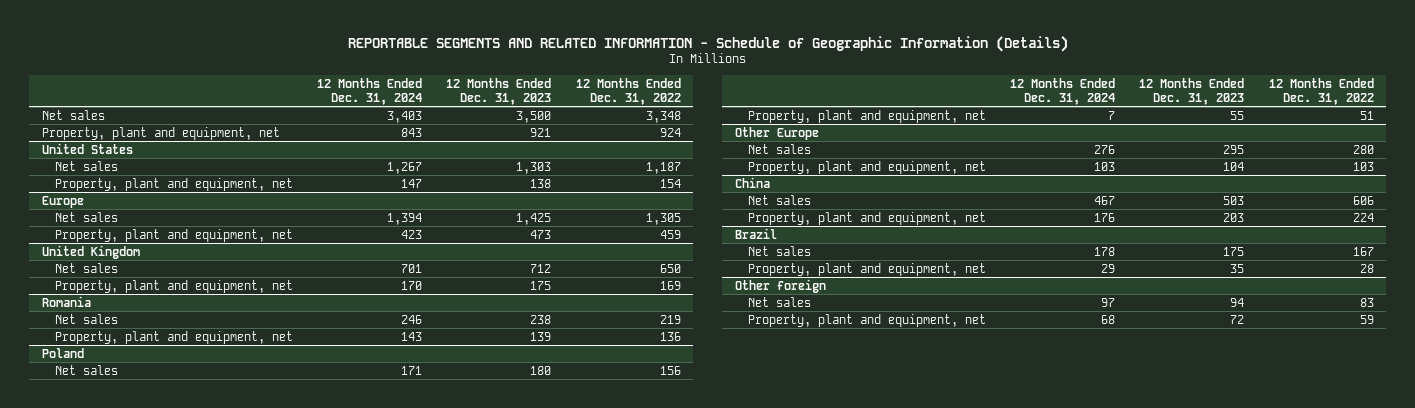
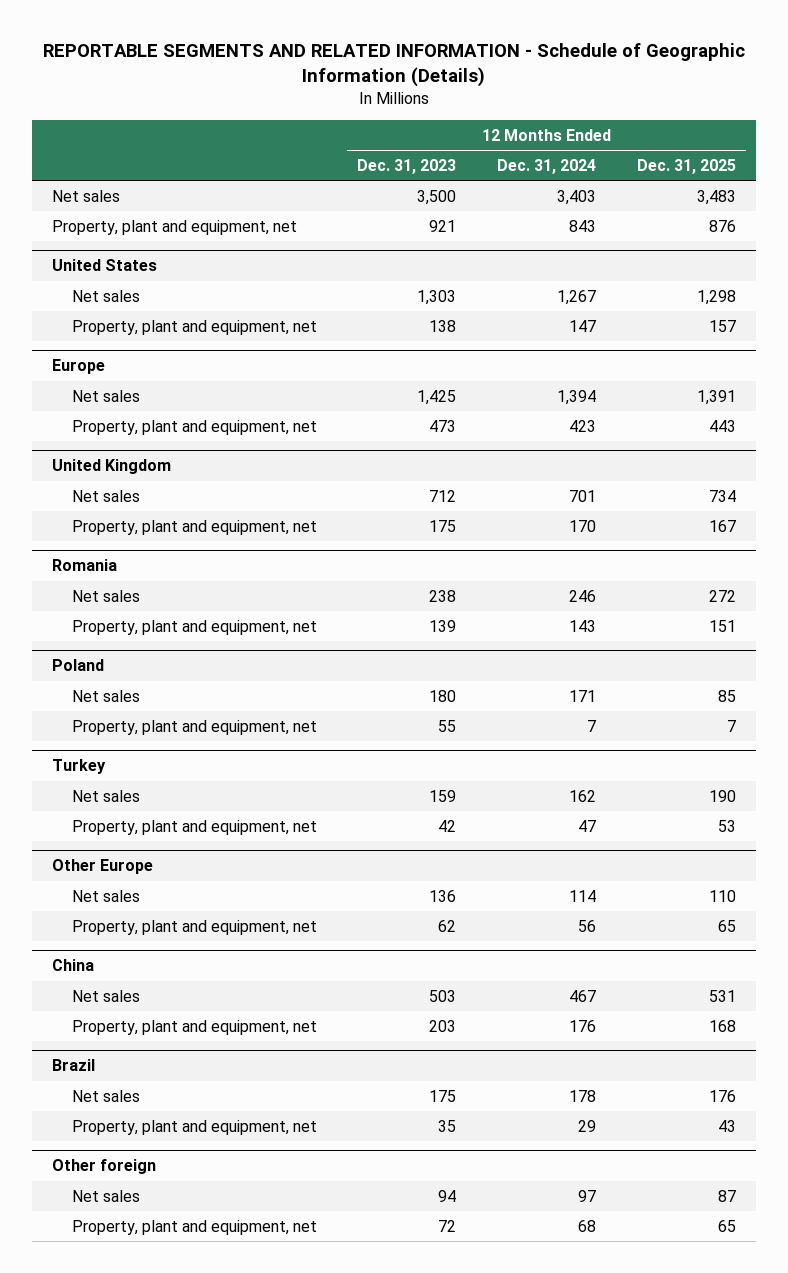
[575,77,681,105] 12 Months Ended Dec. 31, 2022 -> none
none -> [636,158,736,174] Dec. 31, 2025
none -> [52,759,107,775] Turkey
none -> [71,789,140,802] Net sales
none -> [71,819,317,835] Property, plant and equipment, net
[1093,144,1115,154] 276 -> [569,889,597,902] 114
[1223,144,1245,154] 295 -> [429,889,457,902] 136
[1093,161,1115,171] 103 -> [578,919,597,932] 56
[1223,161,1245,171] 104 -> [438,919,457,932] 62

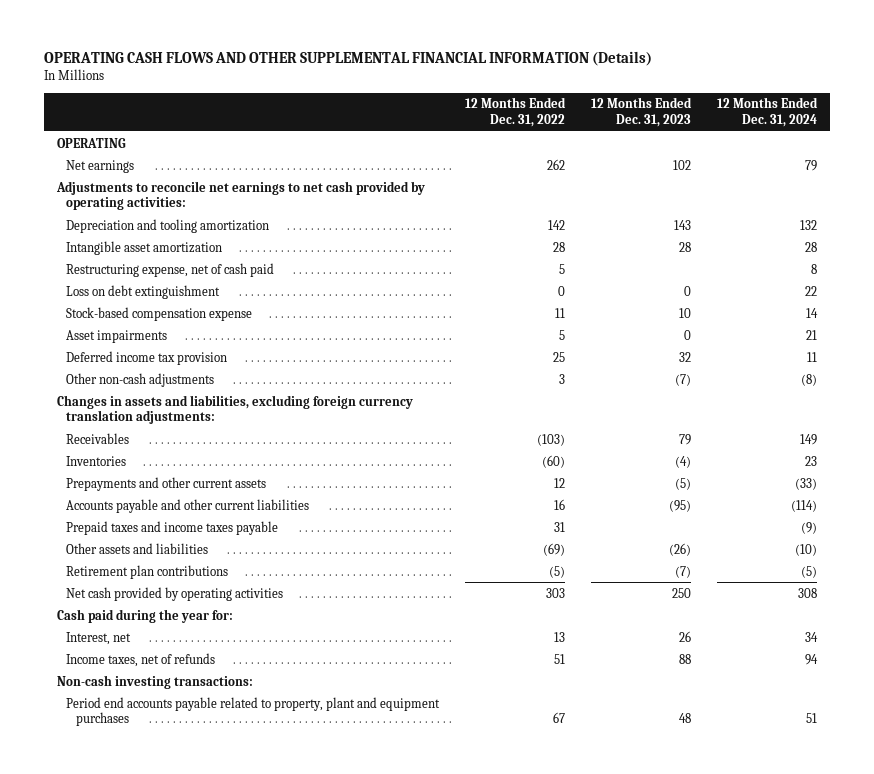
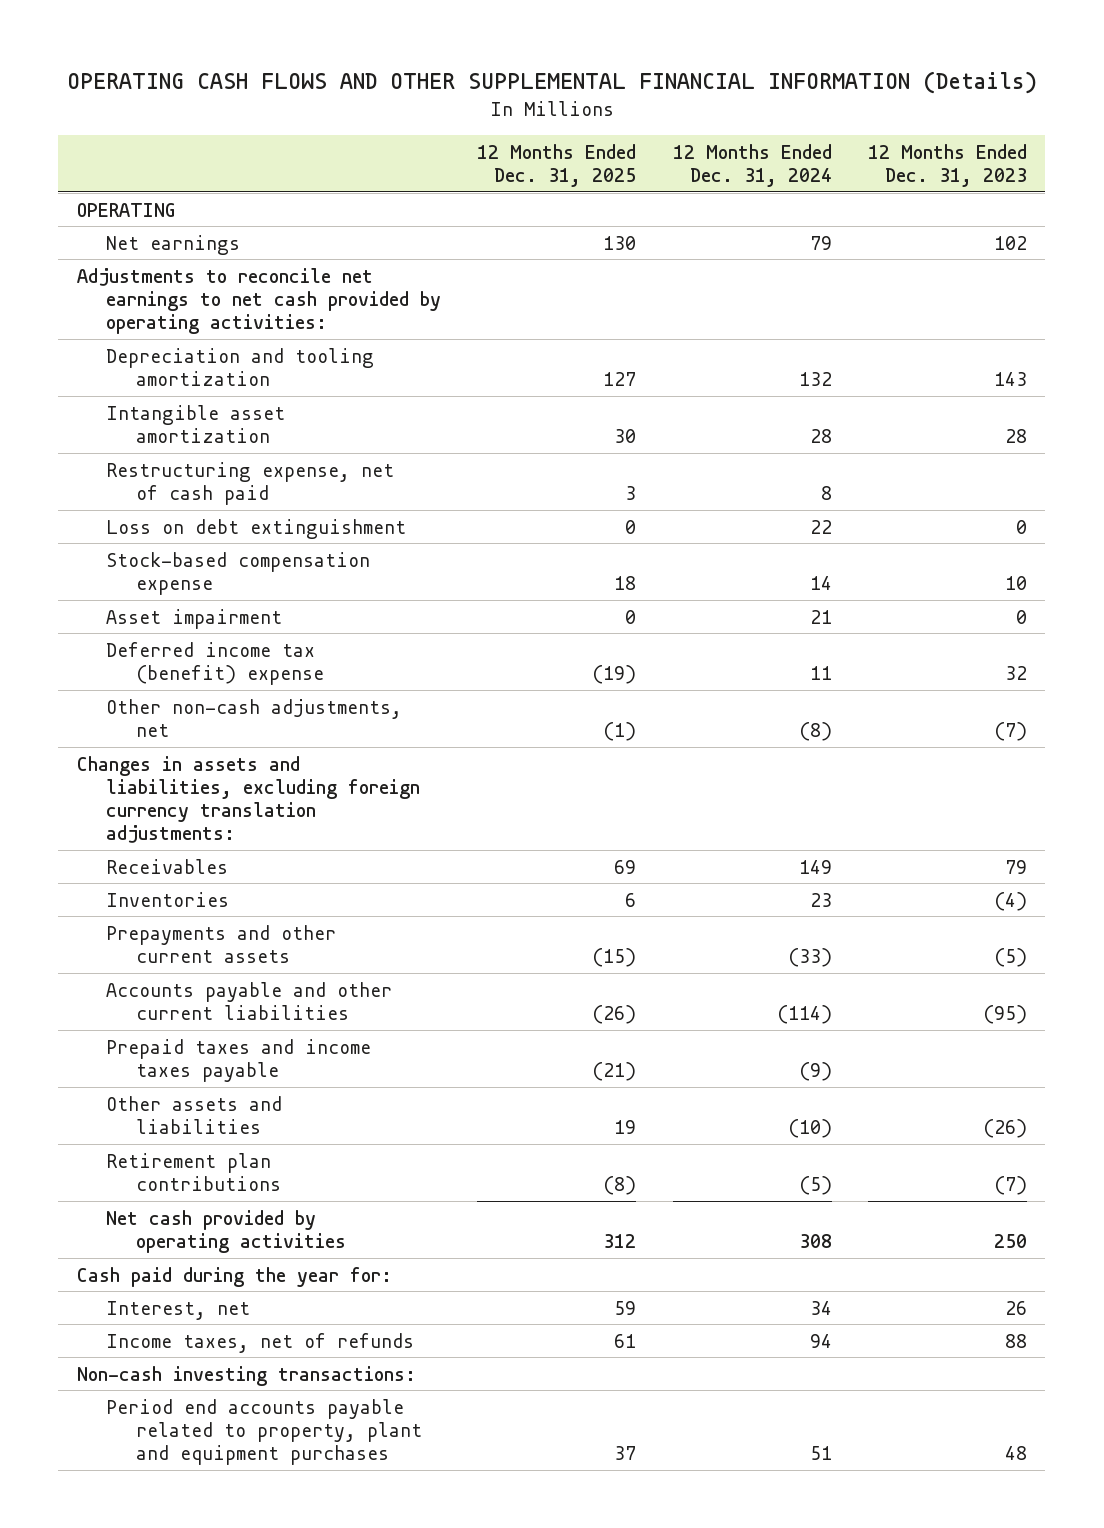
[465,97,567,127] 12 Months Ended Dec. 31, 2022 -> none
none -> [477,143,637,187] 12 Months Ended Dec. 31, 2025
[66,329,168,343] Asset impairments -> [106,608,283,629] Asset impairment
[66,350,228,365] Deferred income tax provision -> [106,641,324,685] Deferred income tax (benefit) expense
[66,372,215,387] Other non-cash adjustments -> [106,698,403,737] Other non-cash adjustments, net

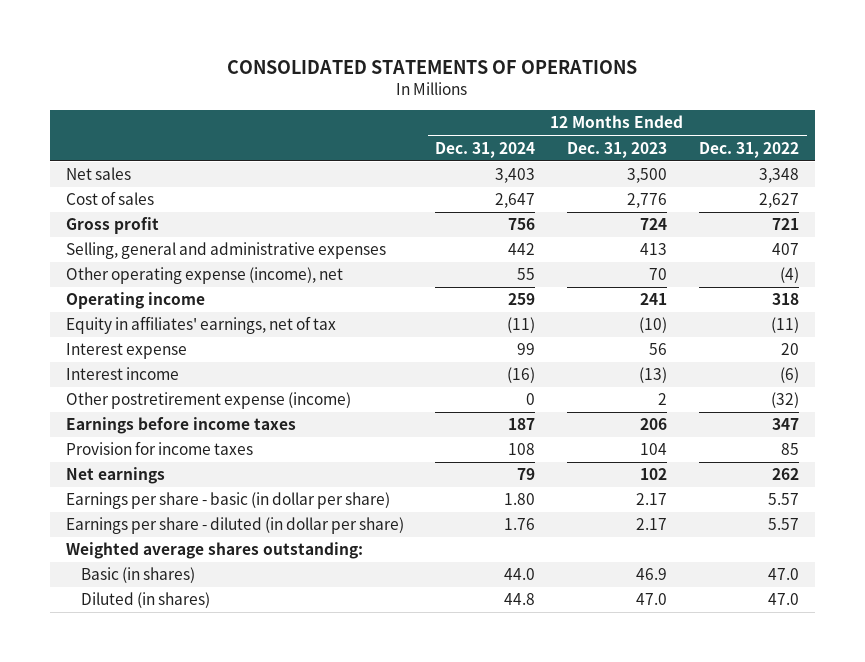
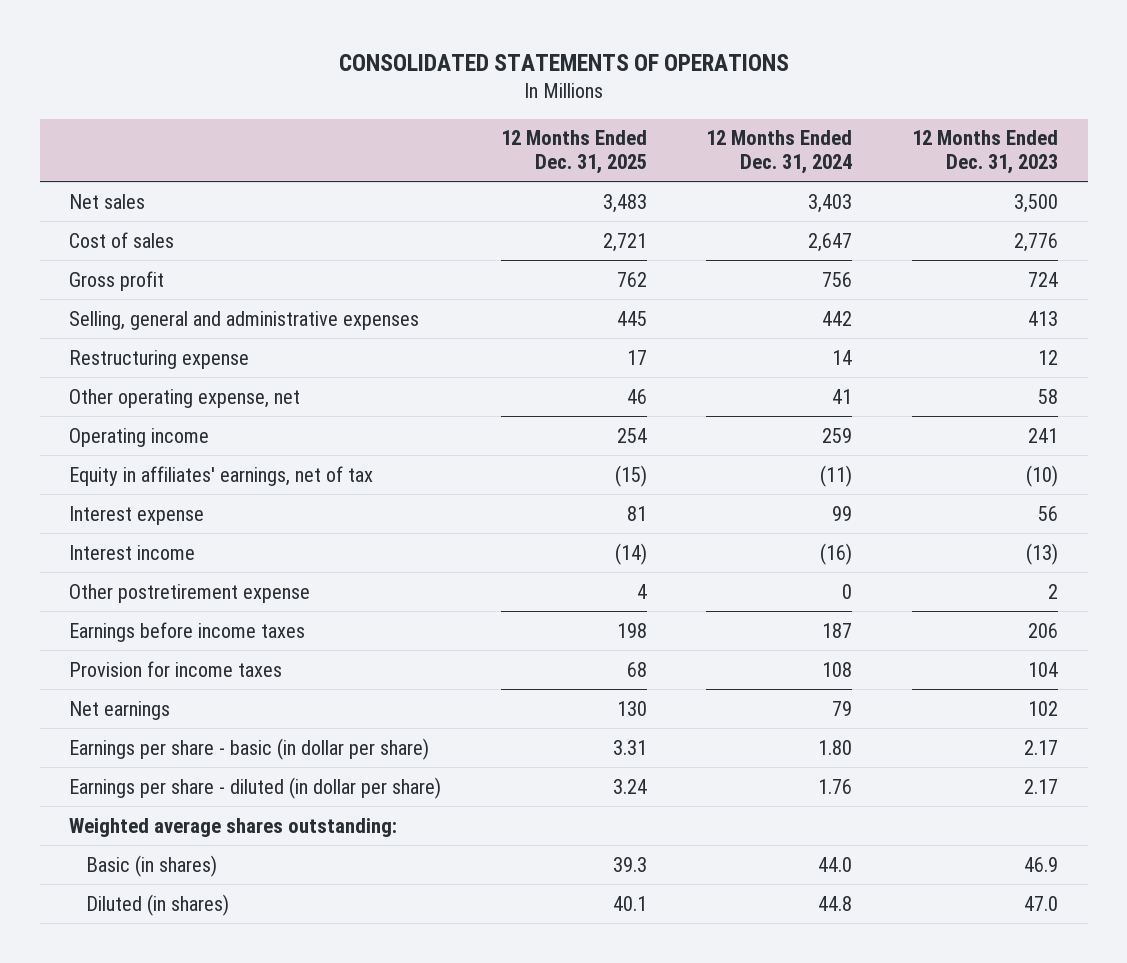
[699,141,800,158] Dec. 31, 2022 -> none
none -> [500,130,647,175] 12 Months Ended Dec. 31, 2025
none -> [69,349,250,369] Restructuring expense
[65,267,343,285] Other operating expense (income), net -> [69,388,301,408] Other operating expense, net
[517,268,536,281] 55 -> [832,388,853,404] 41
[649,268,668,281] 70 -> [1037,388,1058,404] 58
[65,392,351,410] Other postretirement expense (income) -> [69,583,311,603] Other postretirement expense

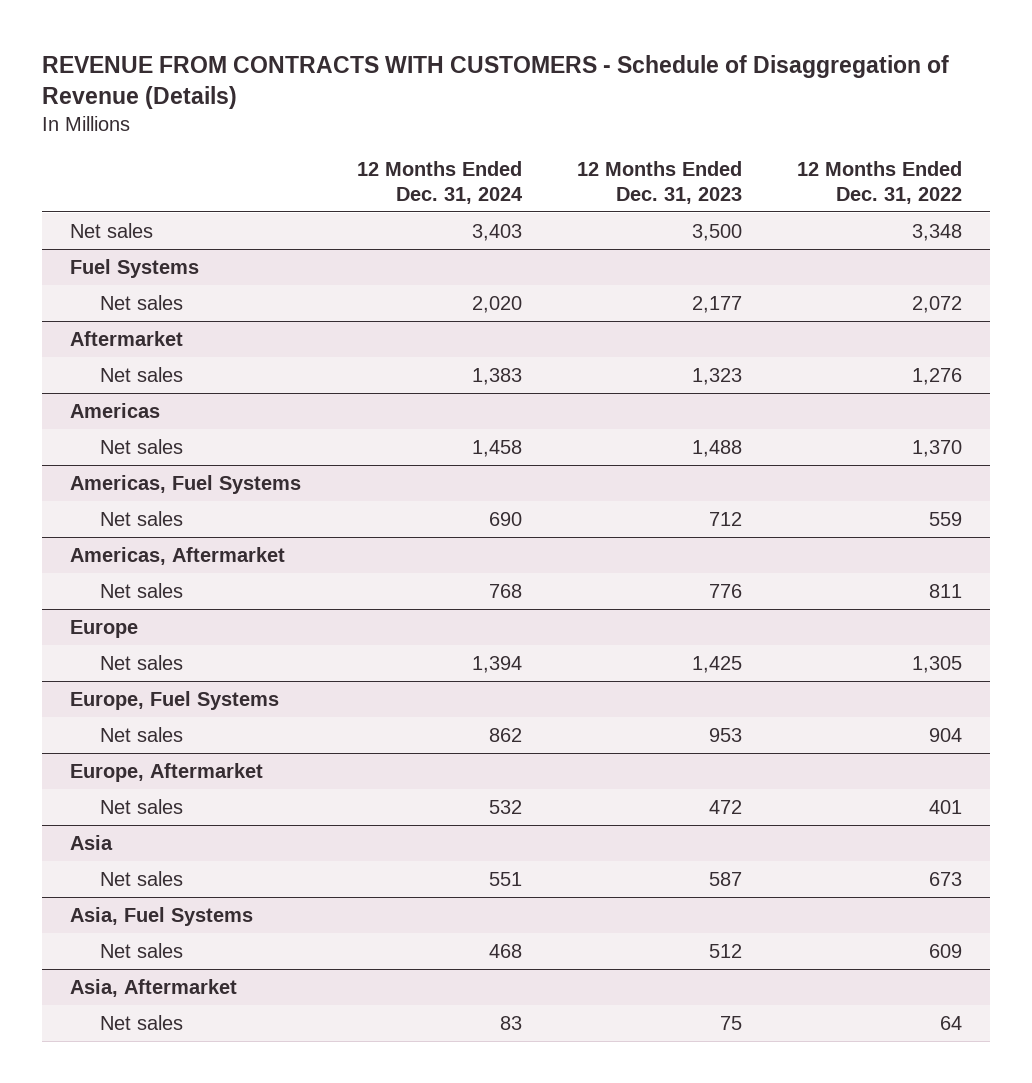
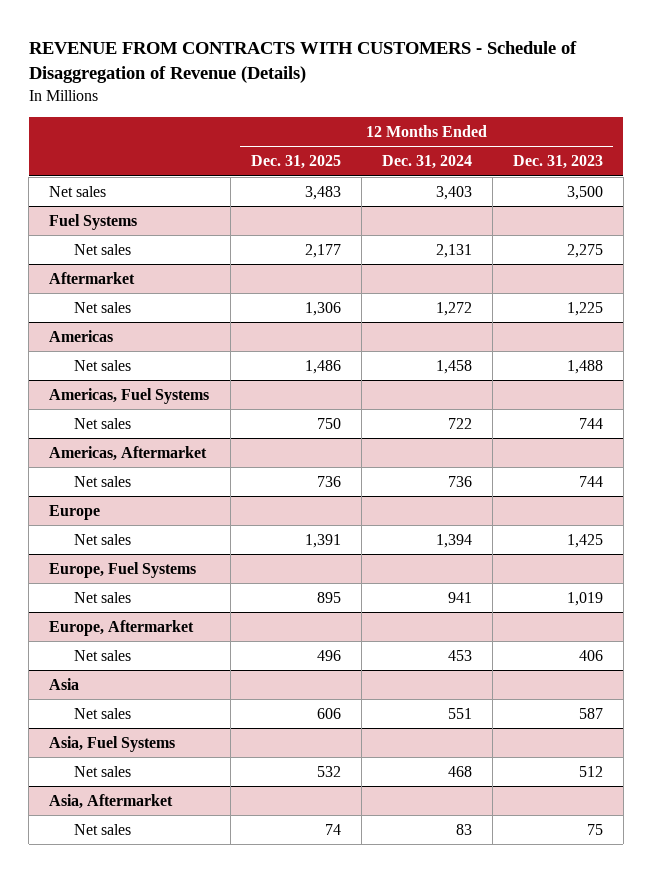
[797,161,963,204] 12 Months Ended Dec. 31, 2022 -> none
none -> [250,155,341,170] Dec. 31, 2025
[471,295,522,313] 2,020 -> [435,243,472,258] 2,131
[691,295,742,313] 2,177 -> [566,243,603,258] 2,275
[471,367,522,385] 1,383 -> [435,301,472,316] 1,272
[691,367,742,385] 1,323 -> [566,301,603,316] 1,225
[488,511,522,526] 690 -> [447,417,472,429] 722
[708,511,742,526] 712 -> [578,417,603,429] 744
[488,583,522,598] 768 -> [447,475,472,487] 736
[708,583,742,598] 776 -> [578,475,603,487] 744
[488,727,522,742] 862 -> [447,591,472,603] 941
[708,727,742,742] 953 -> [566,591,603,606] 1,019
[488,799,522,814] 532 -> [447,649,472,661] 453
[708,799,742,814] 472 -> [578,649,603,661] 406

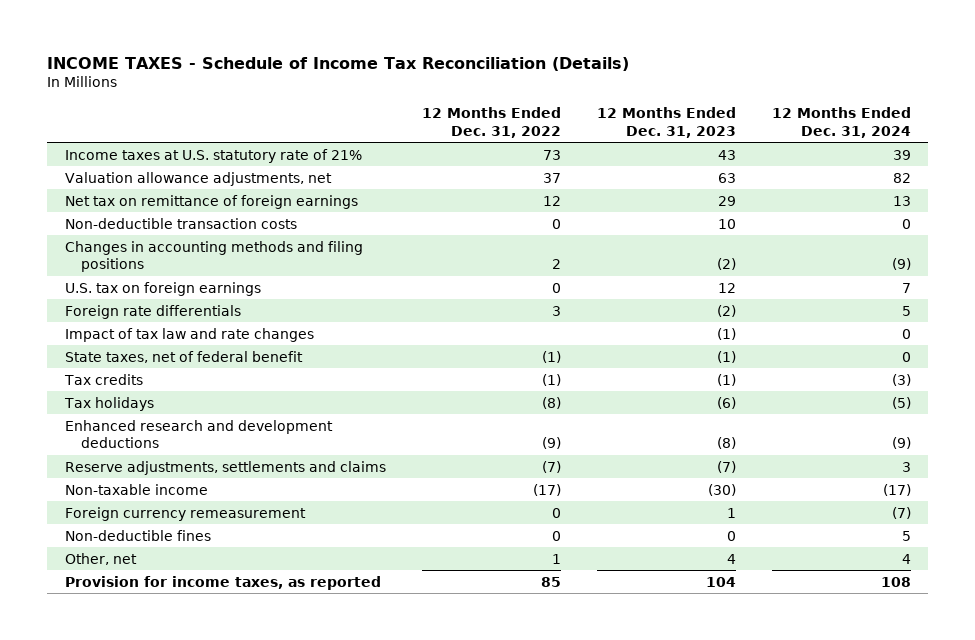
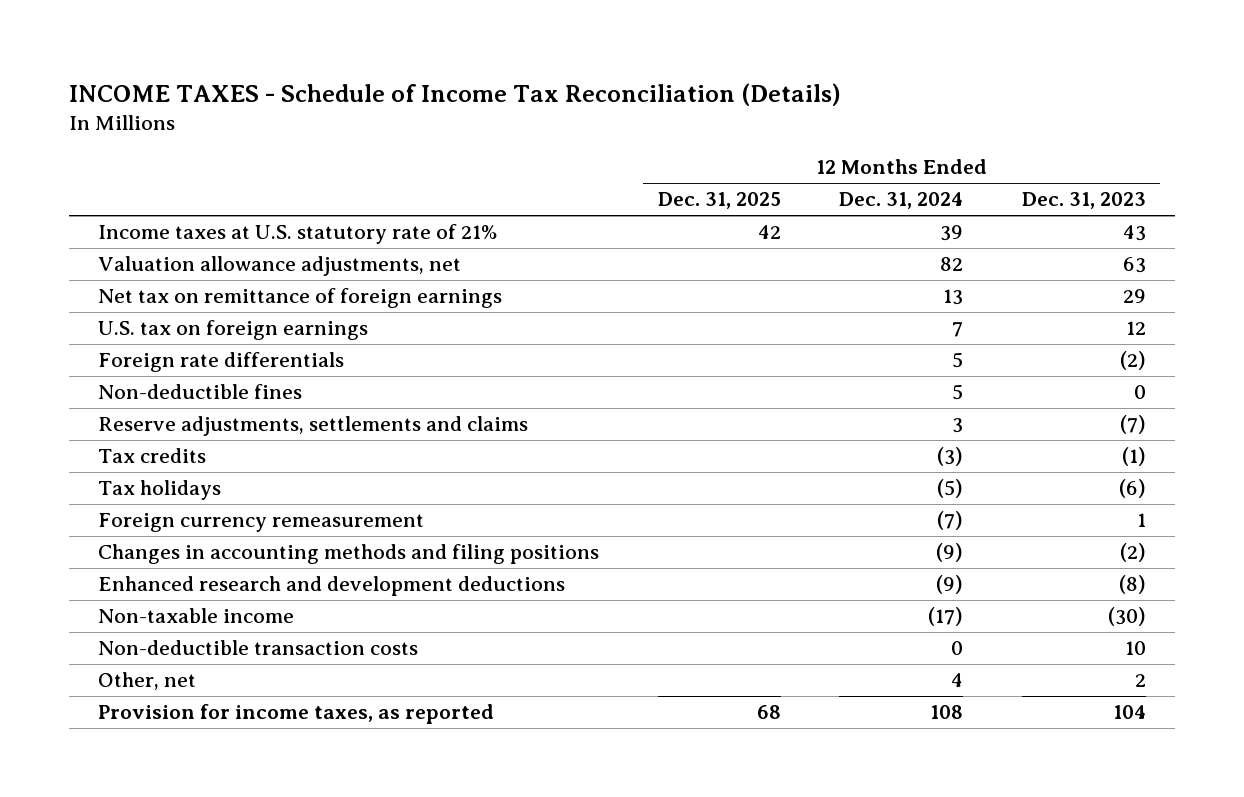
[421,107,561,138] 12 Months Ended Dec. 31, 2022 -> none
none -> [657,192,781,210] Dec. 31, 2025
[64,327,314,342] Impact of tax law and rate changes -> none
[64,350,303,363] State taxes, net of federal benefit -> none
[64,529,211,541] Non-deductible fines -> [98,384,303,400] Non-deductible fines
[64,460,386,475] Reserve adjustments, settlements and claims -> [98,416,529,437] Reserve adjustments, settlements and claims
[64,506,306,521] Foreign currency remeasurement -> [98,513,425,533] Foreign currency remeasurement
[64,240,363,273] Changes in accounting methods and filing positions -> [98,544,600,565] Changes in accounting methods and filing positions
[64,217,297,229] Non-deductible transaction costs -> [98,640,419,656] Non-deductible transaction costs
[726,553,736,564] 4 -> [1134,674,1146,688] 2

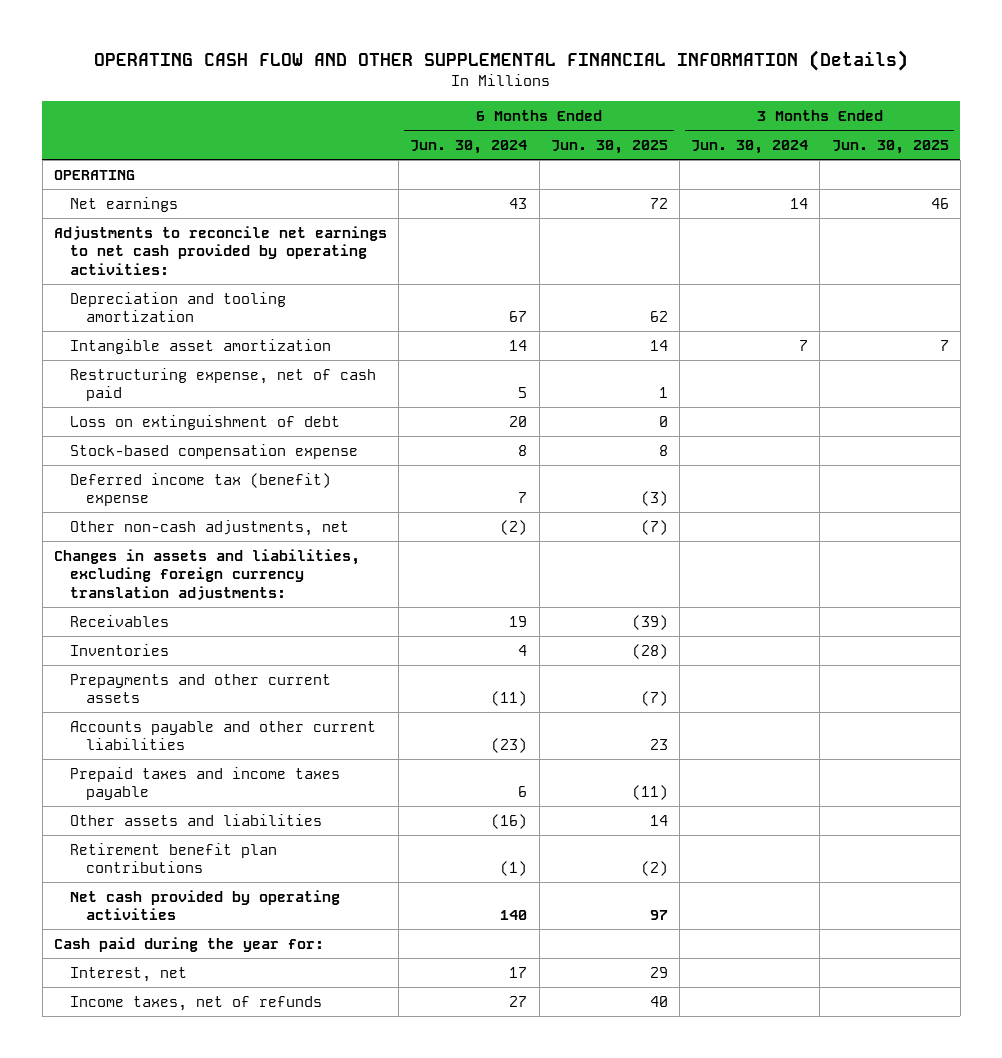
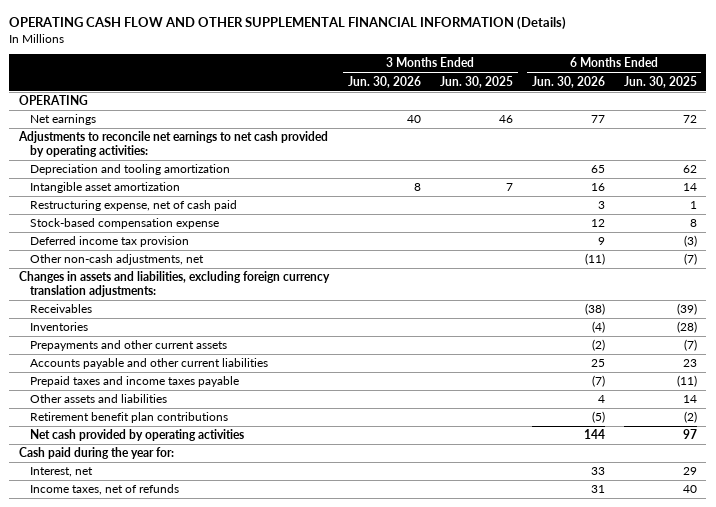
[410,140,528,155] Jun. 30, 2024 -> none
[691,140,809,155] Jun. 30, 2024 -> none
none -> [347,75,421,88] Jun. 30, 2026
none -> [531,75,605,88] Jun. 30, 2026
[70,414,341,430] Loss on extinguishment of debt -> none
[70,472,332,507] Deferred income tax (benefit) expense -> [30,236,190,248] Deferred income tax provision

